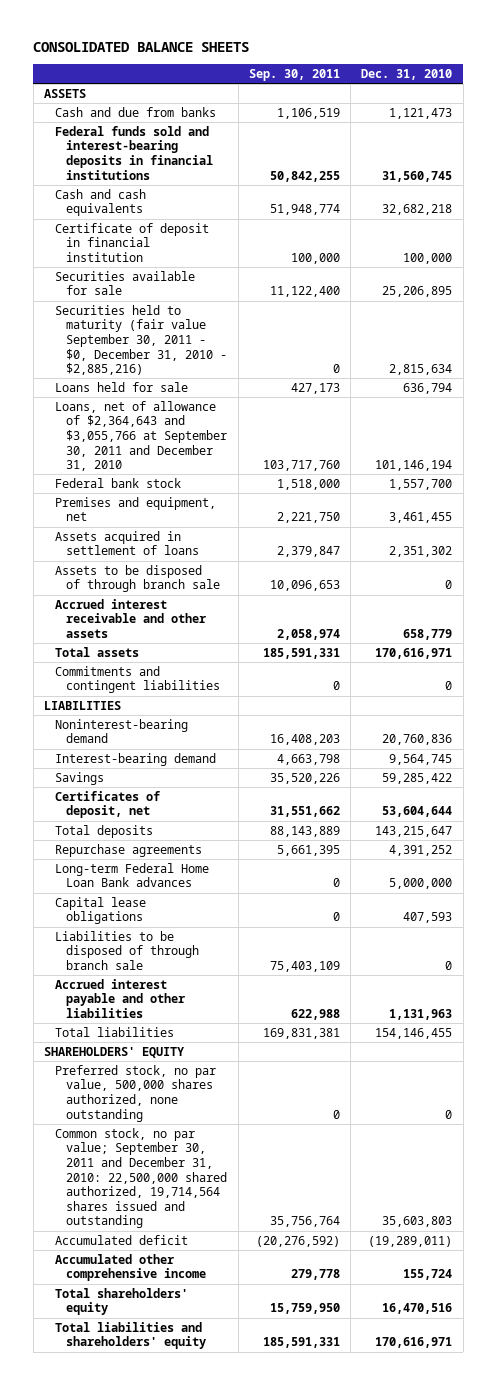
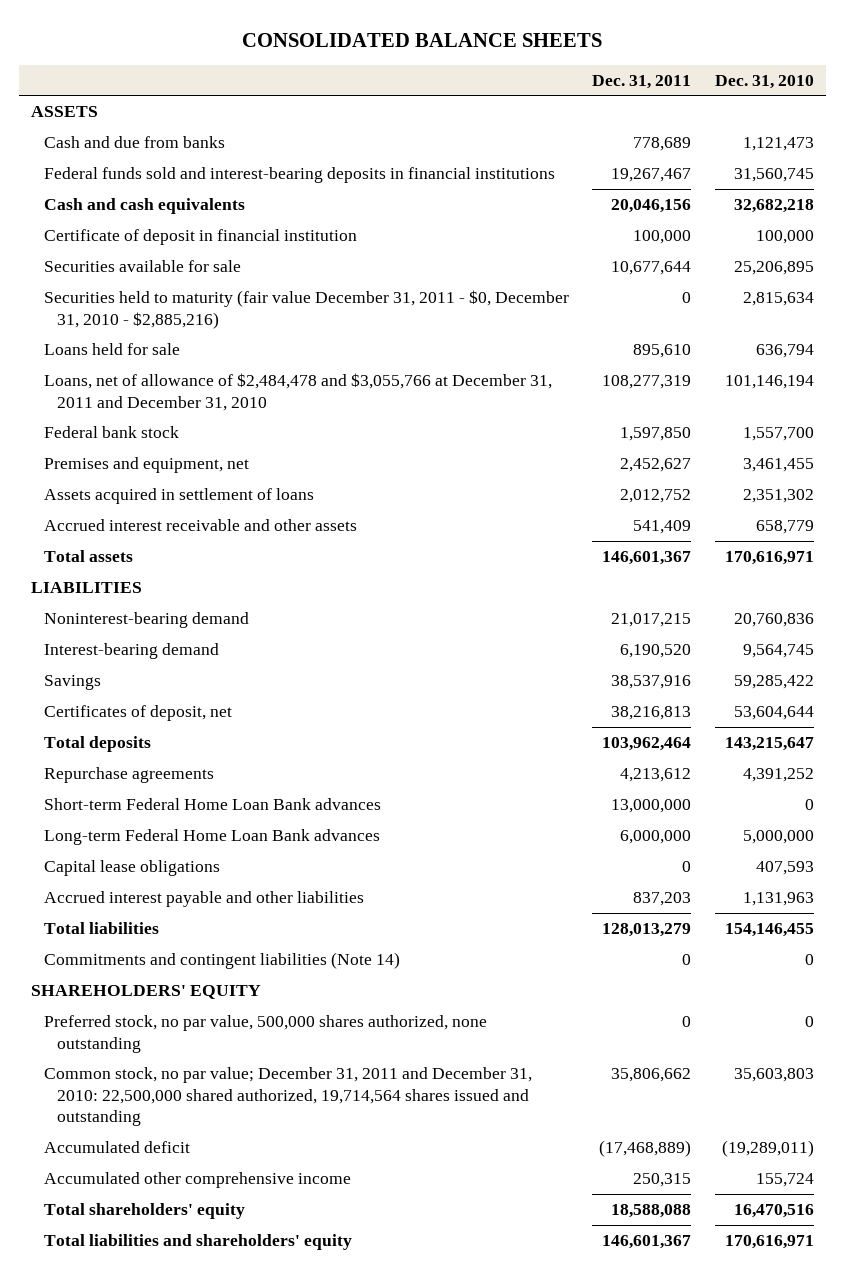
[248,69,340,82] Sep. 30, 2011 -> none
none -> [592,74,692,89] Dec. 31, 2011
[55,304,228,376] Securities held to maturity (fair value September 30, 2011 - $0, December 31, 2010 - $2,885,216) -> [43,290,569,329] Securities held to maturity (fair value December 31, 2011 - $0, December 31, 2010 - $2,885,216)
[55,400,228,472] Loans, net of allowance of $2,364,643 and $3,055,766 at September 30, 2011 and December 31, 2010 -> [43,373,552,411] Loans, net of allowance of $2,484,478 and $3,055,766 at December 31, 2011 and December 31, 2010
[55,564,221,593] Assets to be disposed of through branch sale -> none
[55,665,221,694] Commitments and contingent liabilities -> none
none -> [43,798,381,811] Short-term Federal Home Loan Bank advances
[55,930,200,971] Liabilities to be disposed of through branch sale -> none
none -> [43,952,400,970] Commitments and contingent liabilities (Note 14)
[55,1127,228,1229] Common stock, no par value; September 30, 2011 and December 31, 2010: 22,500,000 shared authorized, 19,714,564 shares issued and outstanding -> [43,1067,532,1127] Common stock, no par value; December 31, 2011 and December 31, 2010: 22,500,000 shared authorized, 19,714,564 shares issued and outstanding

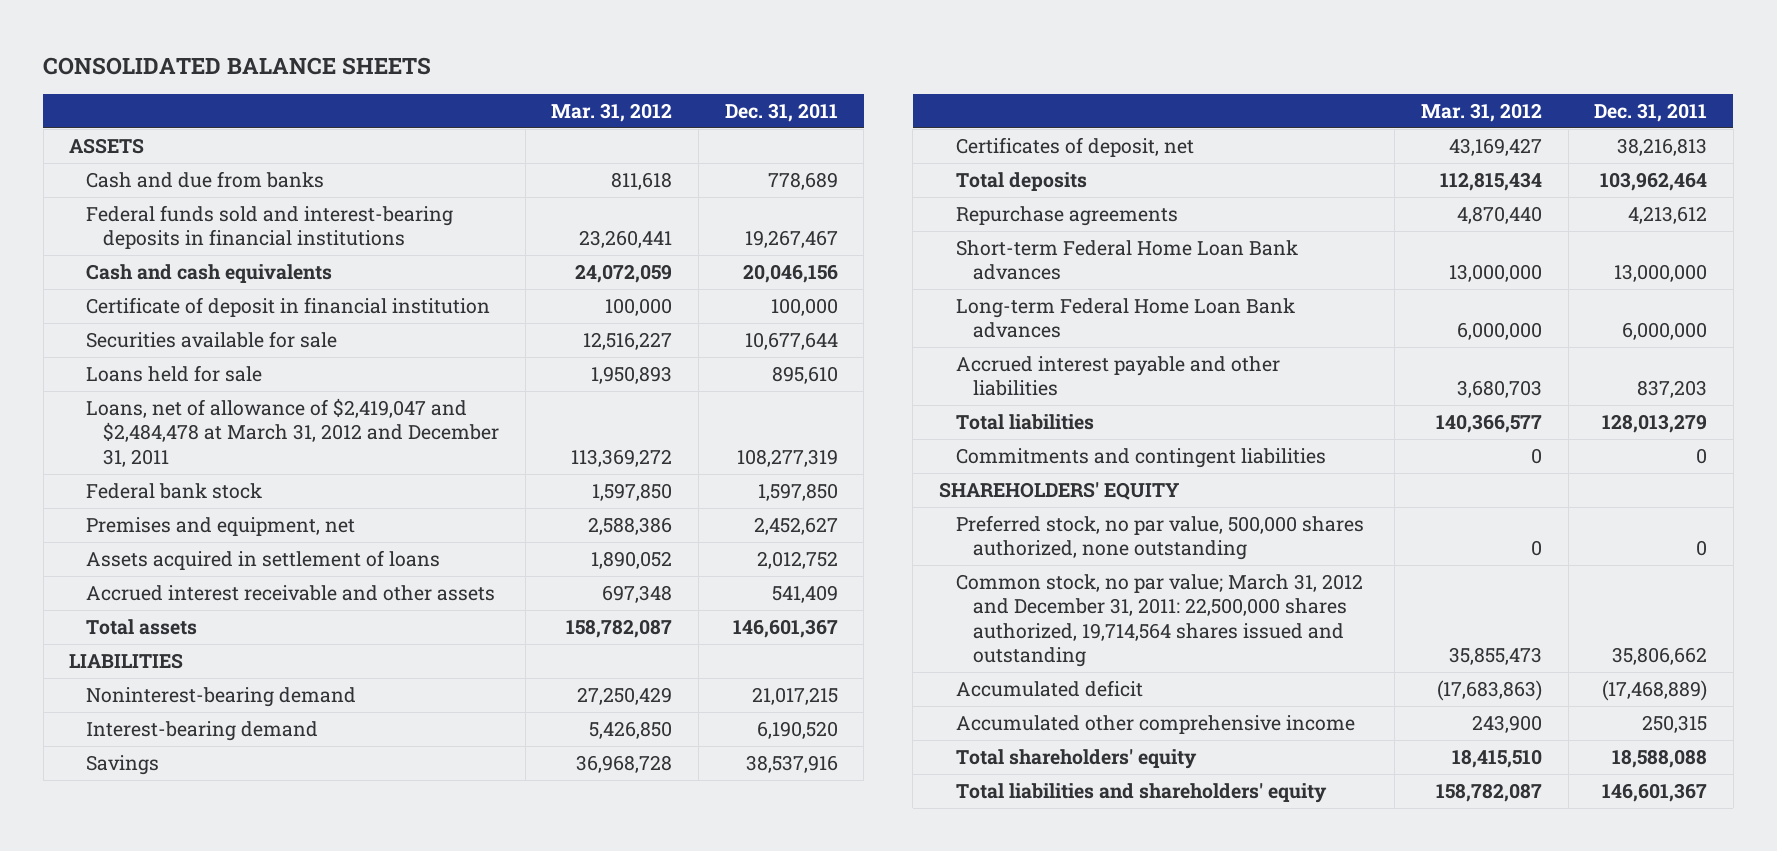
[714,74,814,89] Dec. 31, 2010 -> none
none -> [551,102,673,122] Mar. 31, 2012
[43,290,569,329] Securities held to maturity (fair value December 31, 2011 - $0, December 31, 2010 - $2,885,216) -> none
[43,373,552,411] Loans, net of allowance of $2,484,478 and $3,055,766 at December 31, 2011 and December 31, 2010 -> [86,398,500,467] Loans, net of allowance of $2,419,047 and $2,484,478 at March 31, 2012 and December 31, 2011
[43,860,220,877] Capital lease obligations -> none
[43,952,400,970] Commitments and contingent liabilities (Note 14) -> [955,448,1326,469] Commitments and contingent liabilities
[43,1067,532,1127] Common stock, no par value; December 31, 2011 and December 31, 2010: 22,500,000 shared authorized, 19,714,564 shares issued and outstanding -> [955,574,1363,668] Common stock, no par value; March 31, 2012 and December 31, 2011: 22,500,000 shares authorized, 19,714,564 shares issued and outstanding

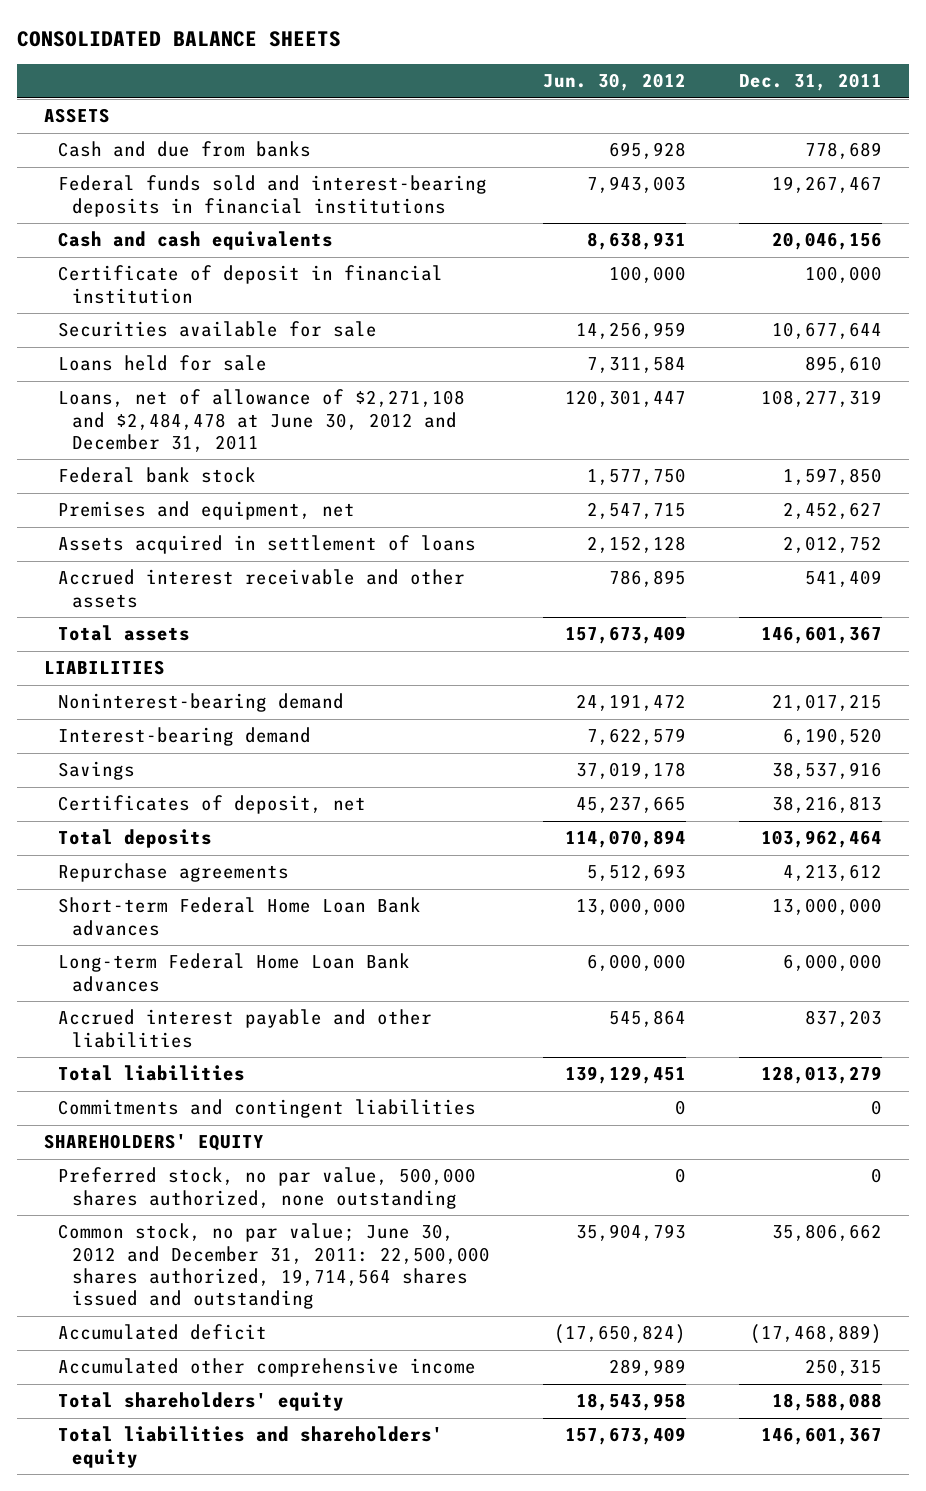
[551,102,673,122] Mar. 31, 2012 -> none
none -> [543,73,687,92] Jun. 30, 2012
[86,398,500,467] Loans, net of allowance of $2,419,047 and $2,484,478 at March 31, 2012 and December 31, 2011 -> [57,389,465,452] Loans, net of allowance of $2,271,108 and $2,484,478 at June 30, 2012 and December 31, 2011
[955,574,1363,668] Common stock, no par value; March 31, 2012 and December 31, 2011: 22,500,000 shares authorized, 19,714,564 shares issued and outstanding -> [57,1223,490,1310] Common stock, no par value; June 30, 2012 and December 31, 2011: 22,500,000 shares authorized, 19,714,564 shares issued and outstanding

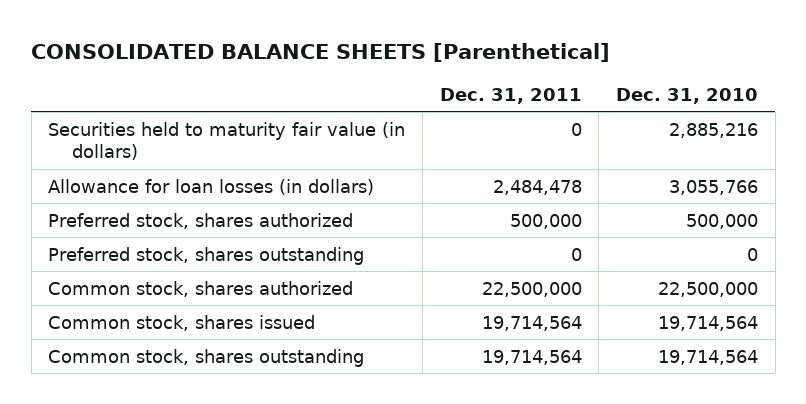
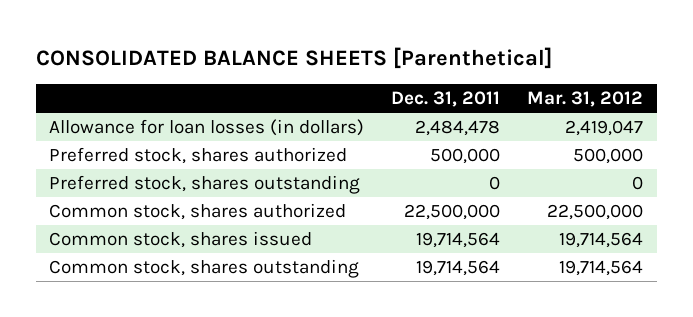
[615,87,758,104] Dec. 31, 2010 -> none
none -> [527,91,644,108] Mar. 31, 2012
[48,121,406,161] Securities held to maturity fair value (in dollars) -> none

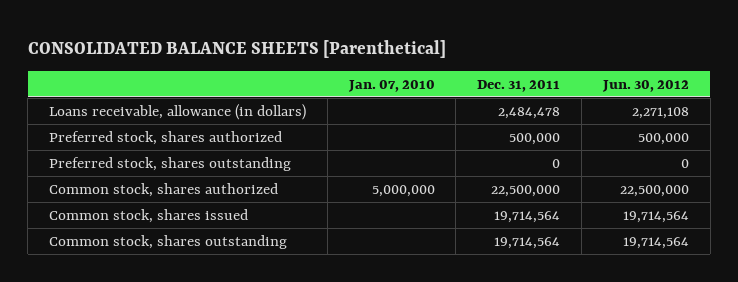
[527,91,644,108] Mar. 31, 2012 -> none
none -> [347,79,435,92] Jan. 07, 2010
none -> [601,79,689,92] Jun. 30, 2012
[49,119,365,137] Allowance for loan losses (in dollars) -> [48,103,306,120] Loans receivable, allowance (in dollars)

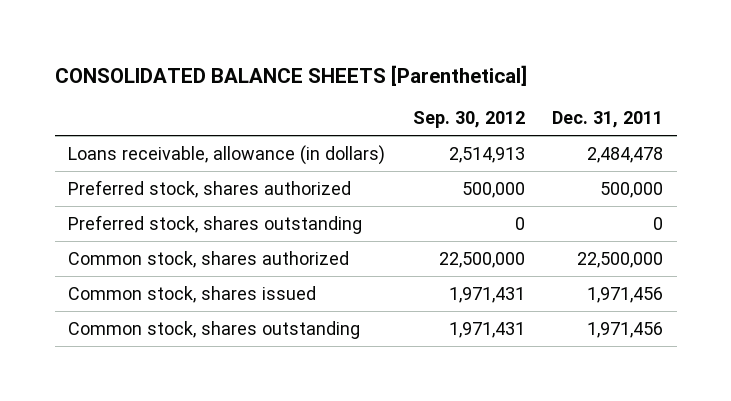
[347,79,435,92] Jan. 07, 2010 -> none
[601,79,689,92] Jun. 30, 2012 -> none
none -> [412,111,525,129] Sep. 30, 2012
[494,210,561,223] 19,714,564 -> [586,286,663,303] 1,971,456
[494,236,561,249] 19,714,564 -> [586,321,663,338] 1,971,456

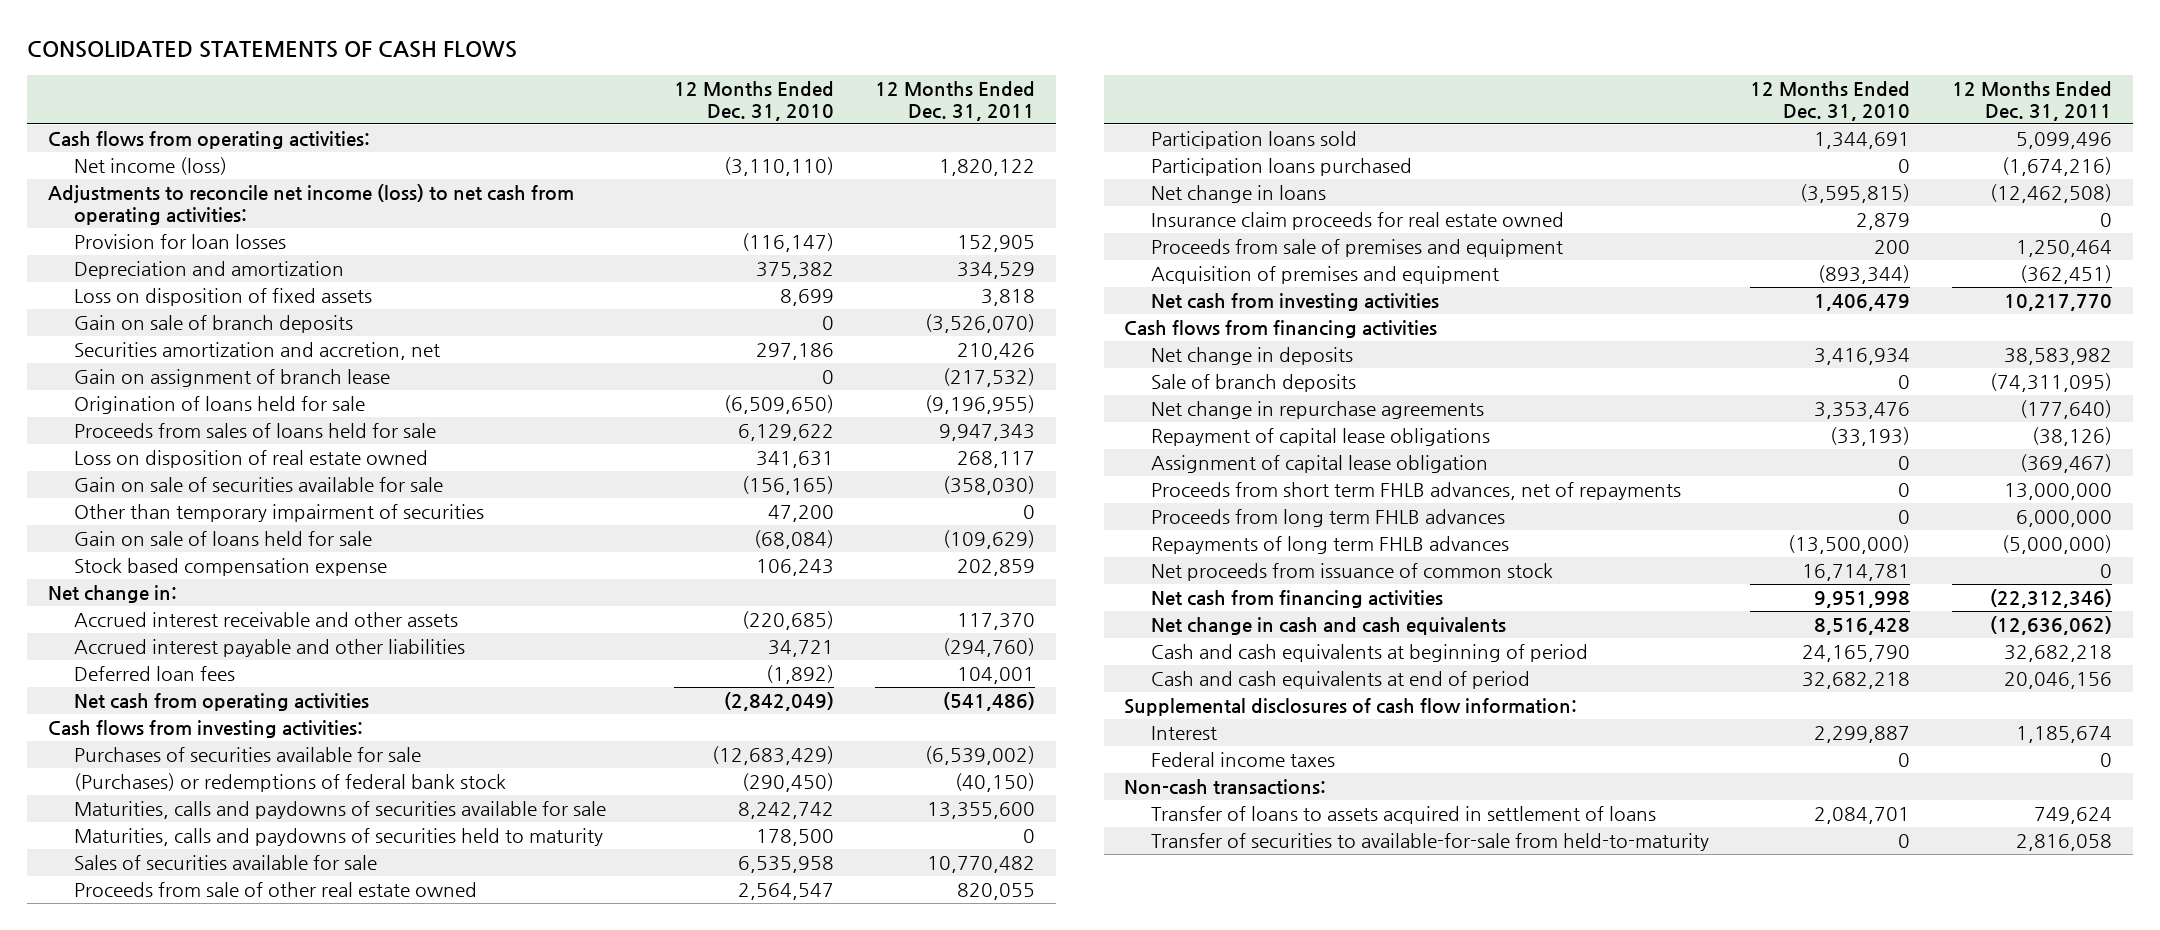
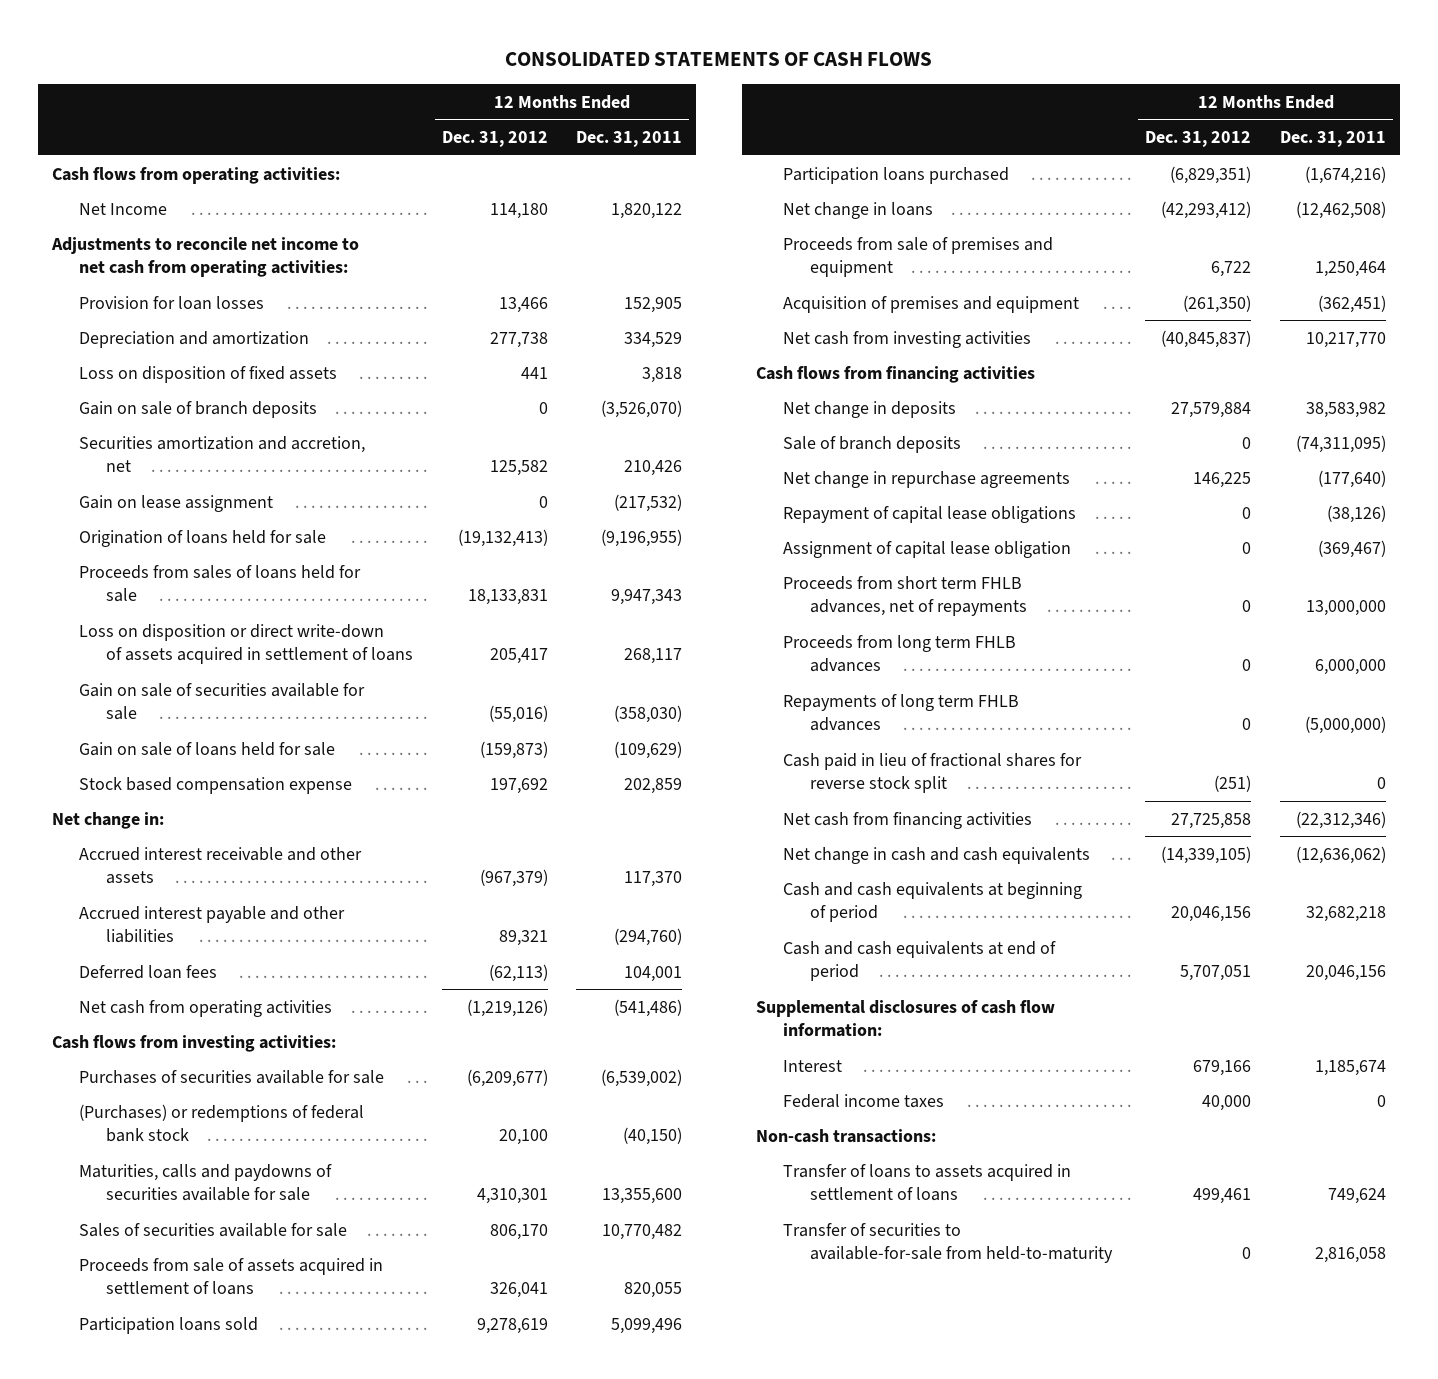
[673,80,834,121] 12 Months Ended Dec. 31, 2010 -> none
none -> [441,130,548,147] Dec. 31, 2012
[73,157,227,176] Net income (loss) -> [79,202,168,215] Net Income
[47,184,574,225] Adjustments to reconcile net income (loss) to net cash from operating activities: -> [50,236,359,277] Adjustments to reconcile net income to net cash from operating activities:
[73,369,390,388] Gain on assignment of branch lease -> [79,494,274,512] Gain on lease assignment
[73,450,428,469] Loss on disposition of real estate owned -> [79,623,414,664] Loss on disposition or direct write-down of assets acquired in settlement of loans
[73,504,484,523] Other than temporary impairment of securities -> none
[73,828,603,847] Maturities, calls and paydowns of securities held to maturity -> none
[73,882,477,898] Proceeds from sale of other real estate owned -> [79,1257,384,1295] Proceeds from sale of assets acquired in settlement of loans
[1150,212,1564,231] Insurance claim proceeds for real estate owned -> none
[1150,563,1553,582] Net proceeds from issuance of common stock -> none
none -> [782,752,1082,793] Cash paid in lieu of fractional shares for reverse stock split

